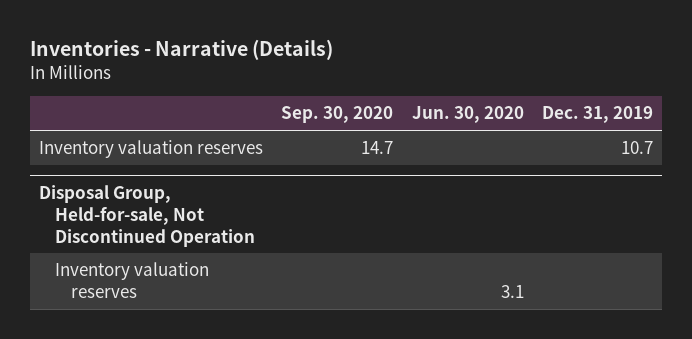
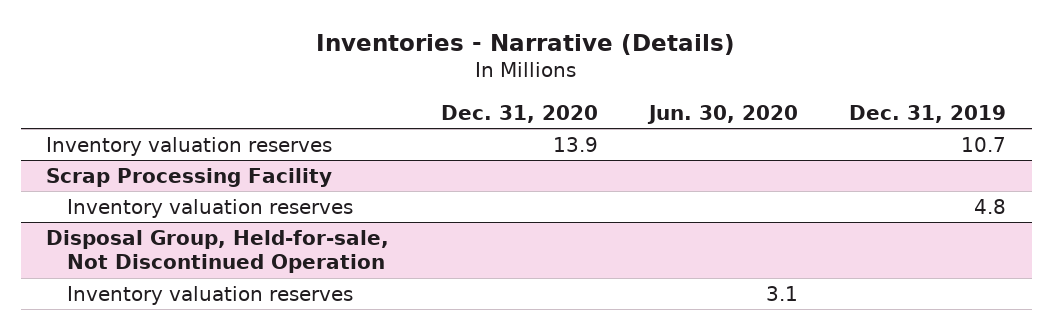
[281,106,394,124] Sep. 30, 2020 -> none
none -> [440,104,598,123] Dec. 31, 2020
none -> [46,167,333,187] Scrap Processing Facility
none -> [67,198,354,218] Inventory valuation reserves

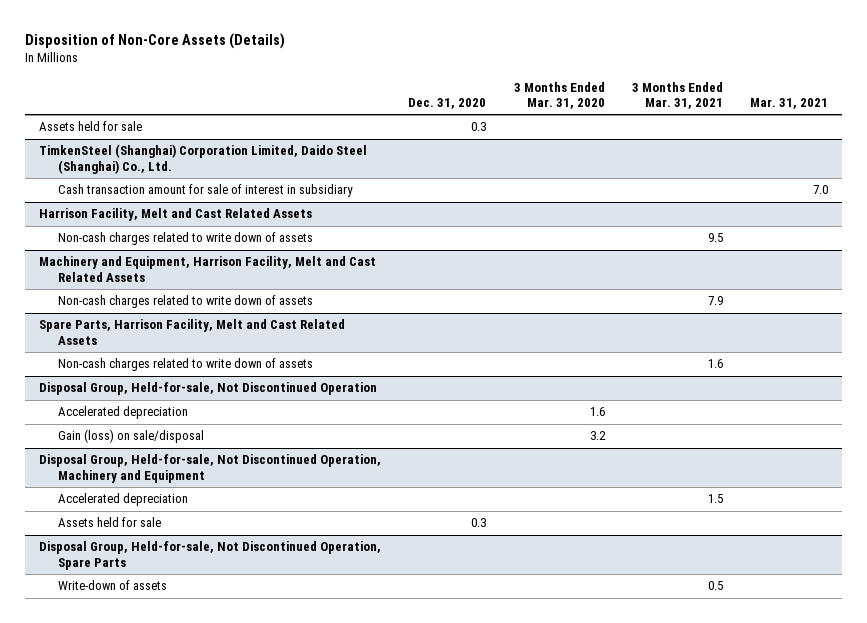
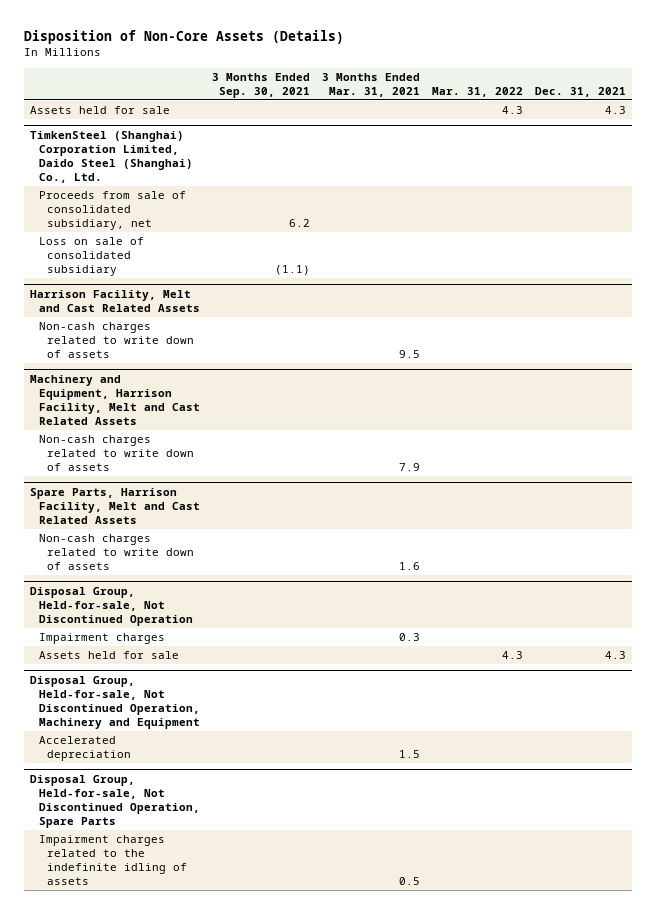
[408,98,487,110] Dec. 31, 2020 -> none
[513,81,605,110] 3 Months Ended Mar. 31, 2020 -> none
[750,98,829,110] Mar. 31, 2021 -> none
none -> [211,72,310,98] 3 Months Ended Sep. 30, 2021
none -> [432,86,524,97] Mar. 31, 2022
none -> [535,86,627,97] Dec. 31, 2021
[57,184,353,198] Cash transaction amount for sale of interest in subsidiary -> [38,191,186,230] Proceeds from sale of consolidated subsidiary, net
none -> [38,237,144,276] Loss on sale of consolidated subsidiary
[57,406,188,420] Accelerated depreciation -> none
[57,429,204,444] Gain (loss) on sale/disposal -> none
none -> [38,633,165,645] Impairment charges
none -> [38,651,179,660] Assets held for sale
[57,517,161,528] Assets held for sale -> none
[57,580,167,591] Write-down of assets -> [38,835,188,885] Impairment charges related to the indefinite idling of assets

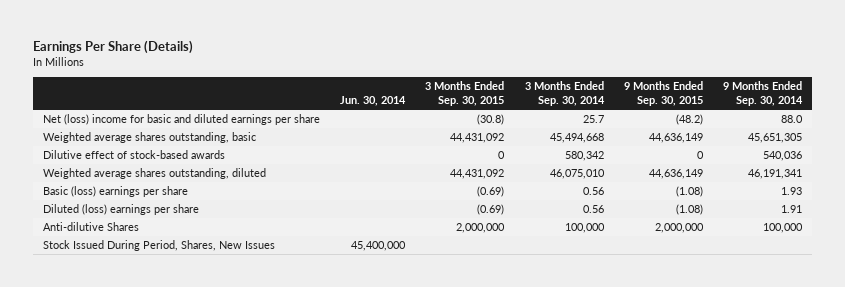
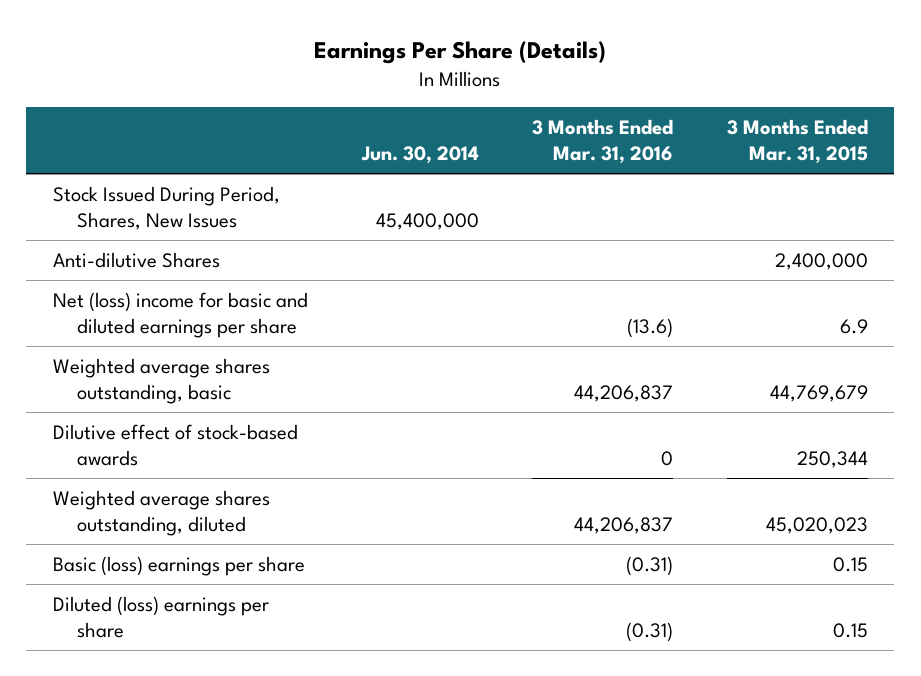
[425,80,505,107] 3 Months Ended Sep. 30, 2015 -> none
[524,80,605,107] 3 Months Ended Sep. 30, 2014 -> none
[623,80,703,107] 9 Months Ended Sep. 30, 2015 -> none
[722,80,803,107] 9 Months Ended Sep. 30, 2014 -> none
none -> [532,118,674,165] 3 Months Ended Mar. 31, 2016
none -> [726,118,868,165] 3 Months Ended Mar. 31, 2015
[43,239,276,251] Stock Issued During Period, Shares, New Issues -> [53,185,281,231] Stock Issued During Period, Shares, New Issues
[43,221,140,231] Anti-dilutive Shares -> [53,251,221,268] Anti-dilutive Shares

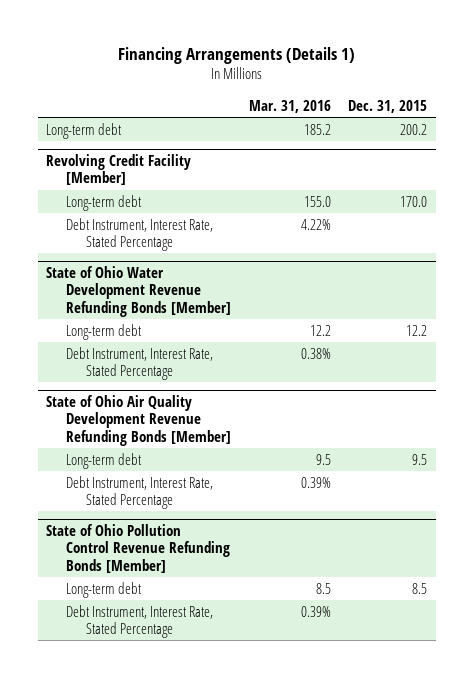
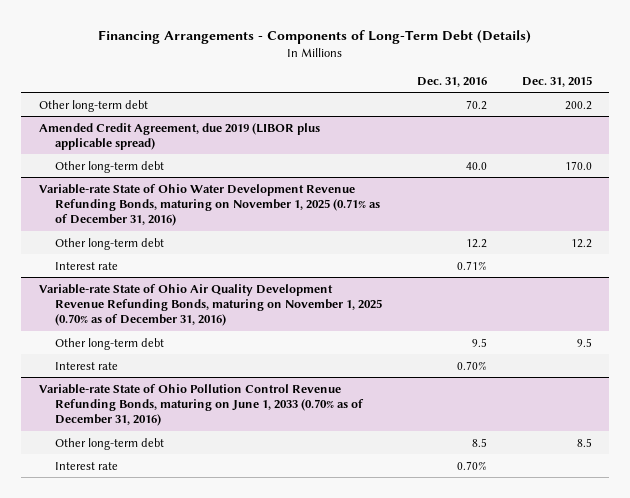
[117,46,355,64] Financing Arrangements (Details 1) -> [98,30,532,45] Financing Arrangements - Components of Long-Term Debt (Details)
[248,99,331,113] Mar. 31, 2016 -> none
none -> [416,76,487,87] Dec. 31, 2016
[66,217,214,251] Debt Instrument, Interest Rate, Stated Percentage -> none
[46,122,123,139] Long-term debt -> [38,99,148,112] Other long-term debt
[46,154,192,186] Revolving Credit Facility [Member] -> [38,122,320,150] Amended Credit Agreement, due 2019 (LIBOR plus applicable spread)
[66,194,143,211] Long-term debt -> [55,160,165,173] Other long-term debt
[46,266,232,317] State of Ohio Water Development Revenue Refunding Bonds [Member] -> [38,183,381,227] Variable-rate State of Ohio Water Development Revenue Refunding Bonds, maturing on November 1, 2025 (0.71% as of December 31, 2016)
[66,323,143,340] Long-term debt -> [55,237,165,250] Other long-term debt
[66,346,214,380] Debt Instrument, Interest Rate, Stated Percentage -> [55,261,119,270] Interest rate
[46,395,232,446] State of Ohio Air Quality Development Revenue Refunding Bonds [Member] -> [38,283,383,327] Variable-rate State of Ohio Air Quality Development Revenue Refunding Bonds, maturing on November 1, 2025 (0.70% as of December 31, 2016)
[66,452,143,469] Long-term debt -> [55,337,165,350] Other long-term debt
[66,475,214,509] Debt Instrument, Interest Rate, Stated Percentage -> [55,361,119,370] Interest rate
[46,524,231,573] State of Ohio Pollution Control Revenue Refunding Bonds [Member] -> [38,383,365,427] Variable-rate State of Ohio Pollution Control Revenue Refunding Bonds, maturing on June 1, 2033 (0.70% as of December 31, 2016)
[66,581,143,598] Long-term debt -> [55,437,165,450] Other long-term debt
[66,604,214,638] Debt Instrument, Interest Rate, Stated Percentage -> [55,461,119,470] Interest rate

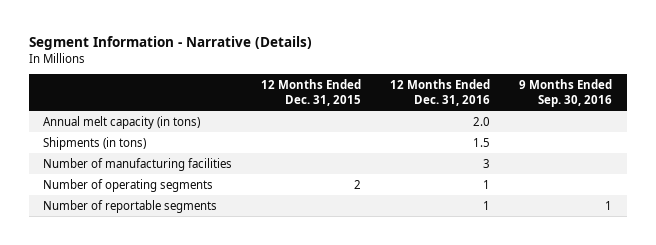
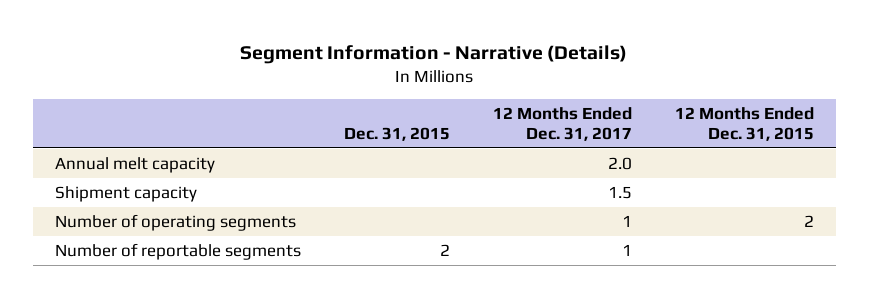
[390,79,491,106] 12 Months Ended Dec. 31, 2016 -> none
[519,79,613,107] 9 Months Ended Sep. 30, 2016 -> none
none -> [343,126,450,141] Dec. 31, 2015
none -> [493,106,633,141] 12 Months Ended Dec. 31, 2017
[43,157,233,171] Number of manufacturing facilities -> none
[43,115,201,129] Annual melt capacity (in tons) -> [54,156,215,173] Annual melt capacity
[43,136,147,150] Shipments (in tons) -> [54,185,197,202] Shipment capacity

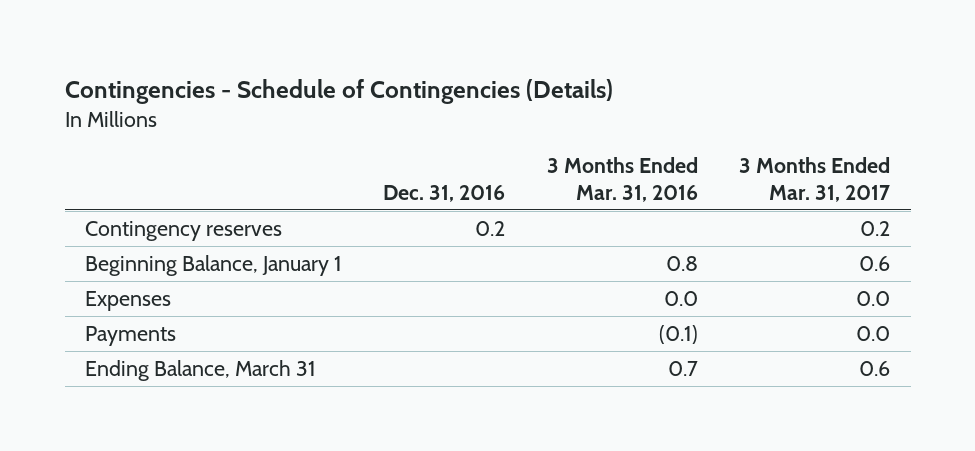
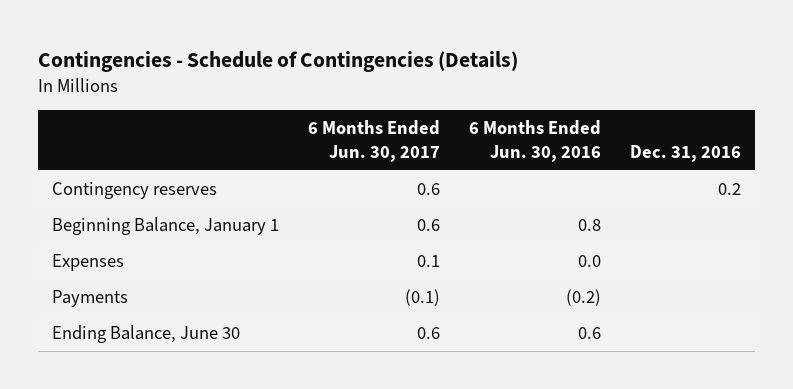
[546,157,698,202] 3 Months Ended Mar. 31, 2016 -> none
[738,157,890,202] 3 Months Ended Mar. 31, 2017 -> none
none -> [308,120,441,163] 6 Months Ended Jun. 30, 2017
none -> [469,120,602,163] 6 Months Ended Jun. 30, 2016
[85,359,317,381] Ending Balance, March 31 -> [52,325,241,344] Ending Balance, June 30

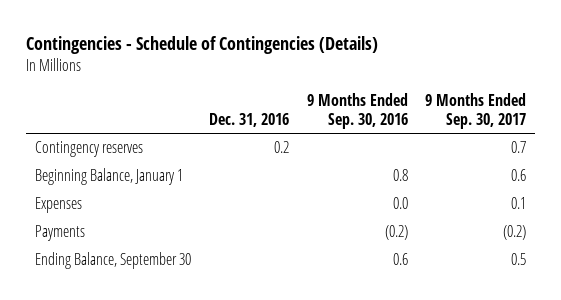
[308,120,441,163] 6 Months Ended Jun. 30, 2017 -> none
[469,120,602,163] 6 Months Ended Jun. 30, 2016 -> none
none -> [306,92,408,129] 9 Months Ended Sep. 30, 2016
none -> [425,92,527,129] 9 Months Ended Sep. 30, 2017
[52,325,241,344] Ending Balance, June 30 -> [35,252,192,270] Ending Balance, September 30

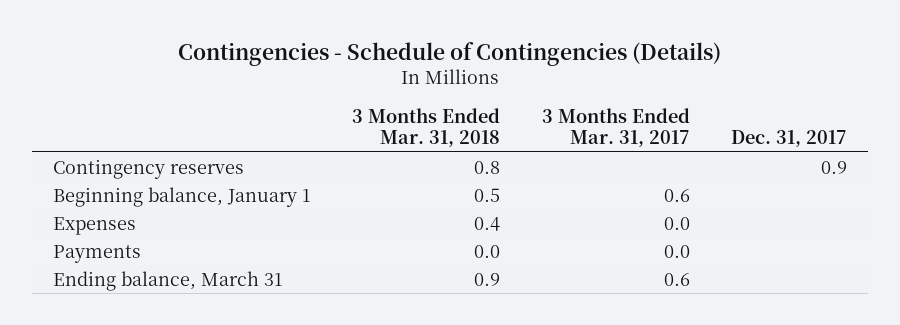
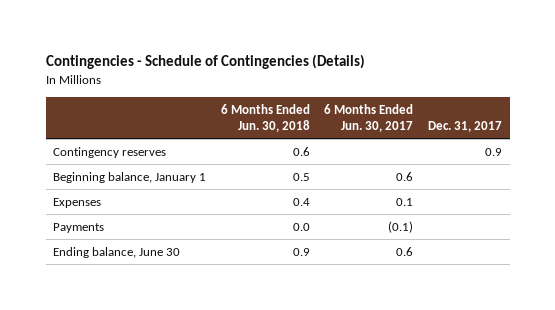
[351,108,500,148] 3 Months Ended Mar. 31, 2018 -> none
[541,108,690,148] 3 Months Ended Mar. 31, 2017 -> none
none -> [220,103,310,132] 6 Months Ended Jun. 30, 2018
none -> [324,103,414,132] 6 Months Ended Jun. 30, 2017
[52,270,282,291] Ending balance, March 31 -> [52,246,180,258] Ending balance, June 30

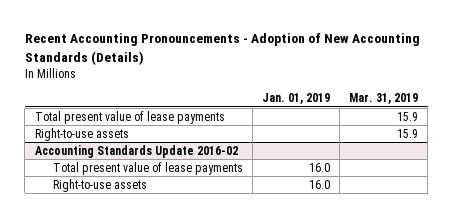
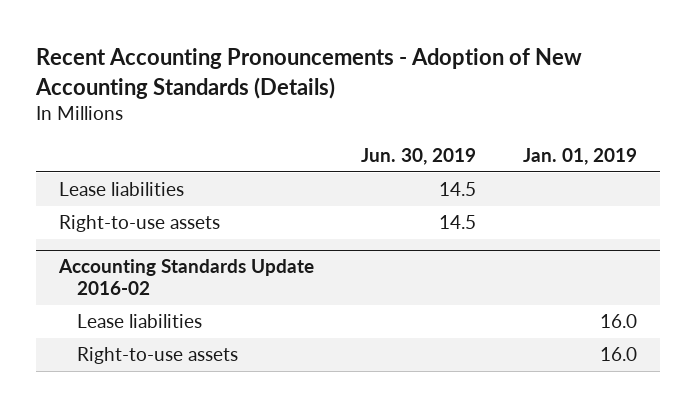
[349,93,419,105] Mar. 31, 2019 -> none
none -> [360,148,476,166] Jun. 30, 2019
[34,110,225,124] Total present value of lease payments -> [59,182,185,197] Lease liabilities
[53,161,244,175] Total present value of lease payments -> [77,314,203,329] Lease liabilities

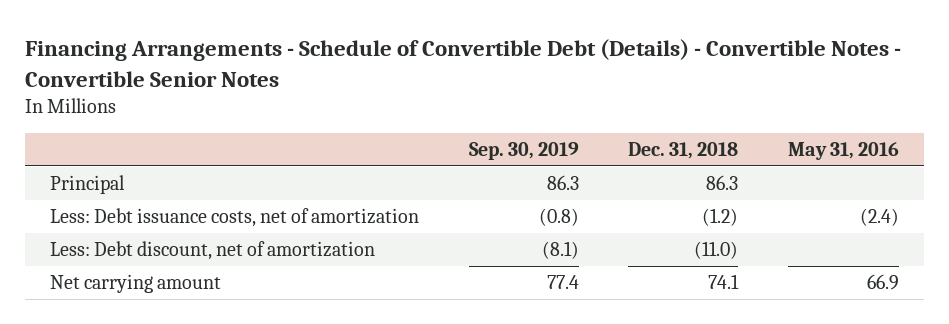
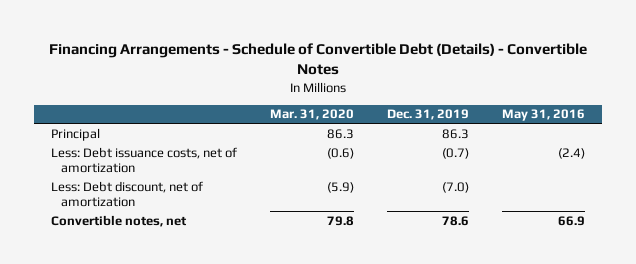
[25,39,902,87] Financing Arrangements - Schedule of Convertible Debt (Details) - Convertible Notes - Convertible Senior Notes -> [49,43,588,76] Financing Arrangements - Schedule of Convertible Debt (Details) - Convertible Notes
[468,142,579,161] Sep. 30, 2019 -> none
[628,142,739,160] Dec. 31, 2018 -> none
none -> [270,109,355,121] Mar. 31, 2020
none -> [387,109,470,121] Dec. 31, 2019
[50,274,222,294] Net carrying amount -> [50,214,187,227] Convertible notes, net

